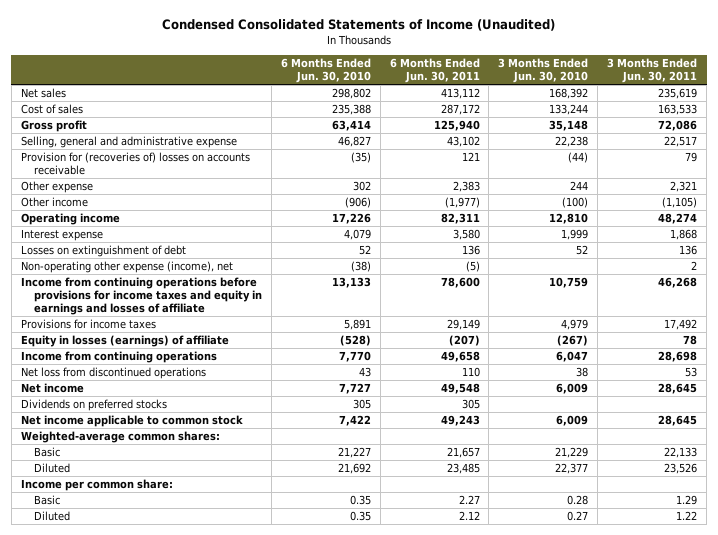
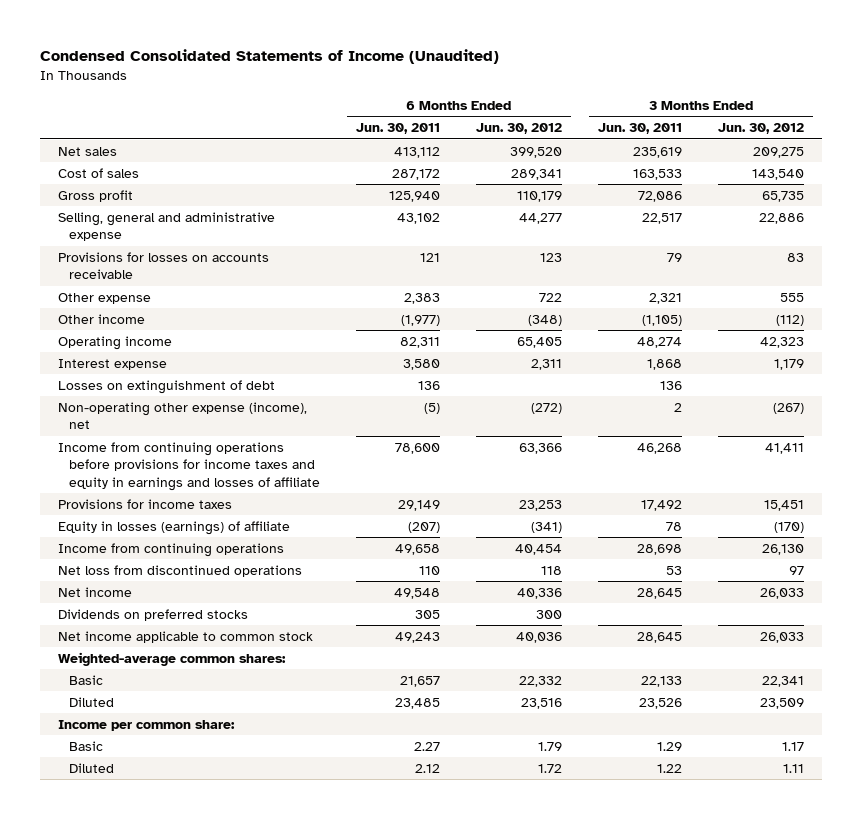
[280,58,371,84] 6 Months Ended Jun. 30, 2010 -> none
[498,58,589,84] 3 Months Ended Jun. 30, 2010 -> none
none -> [476,123,563,135] Jun. 30, 2012
none -> [718,123,805,135] Jun. 30, 2012
[20,152,250,176] Provision for (recoveries of) losses on accounts receivable -> [57,251,269,280] Provisions for losses on accounts receivable

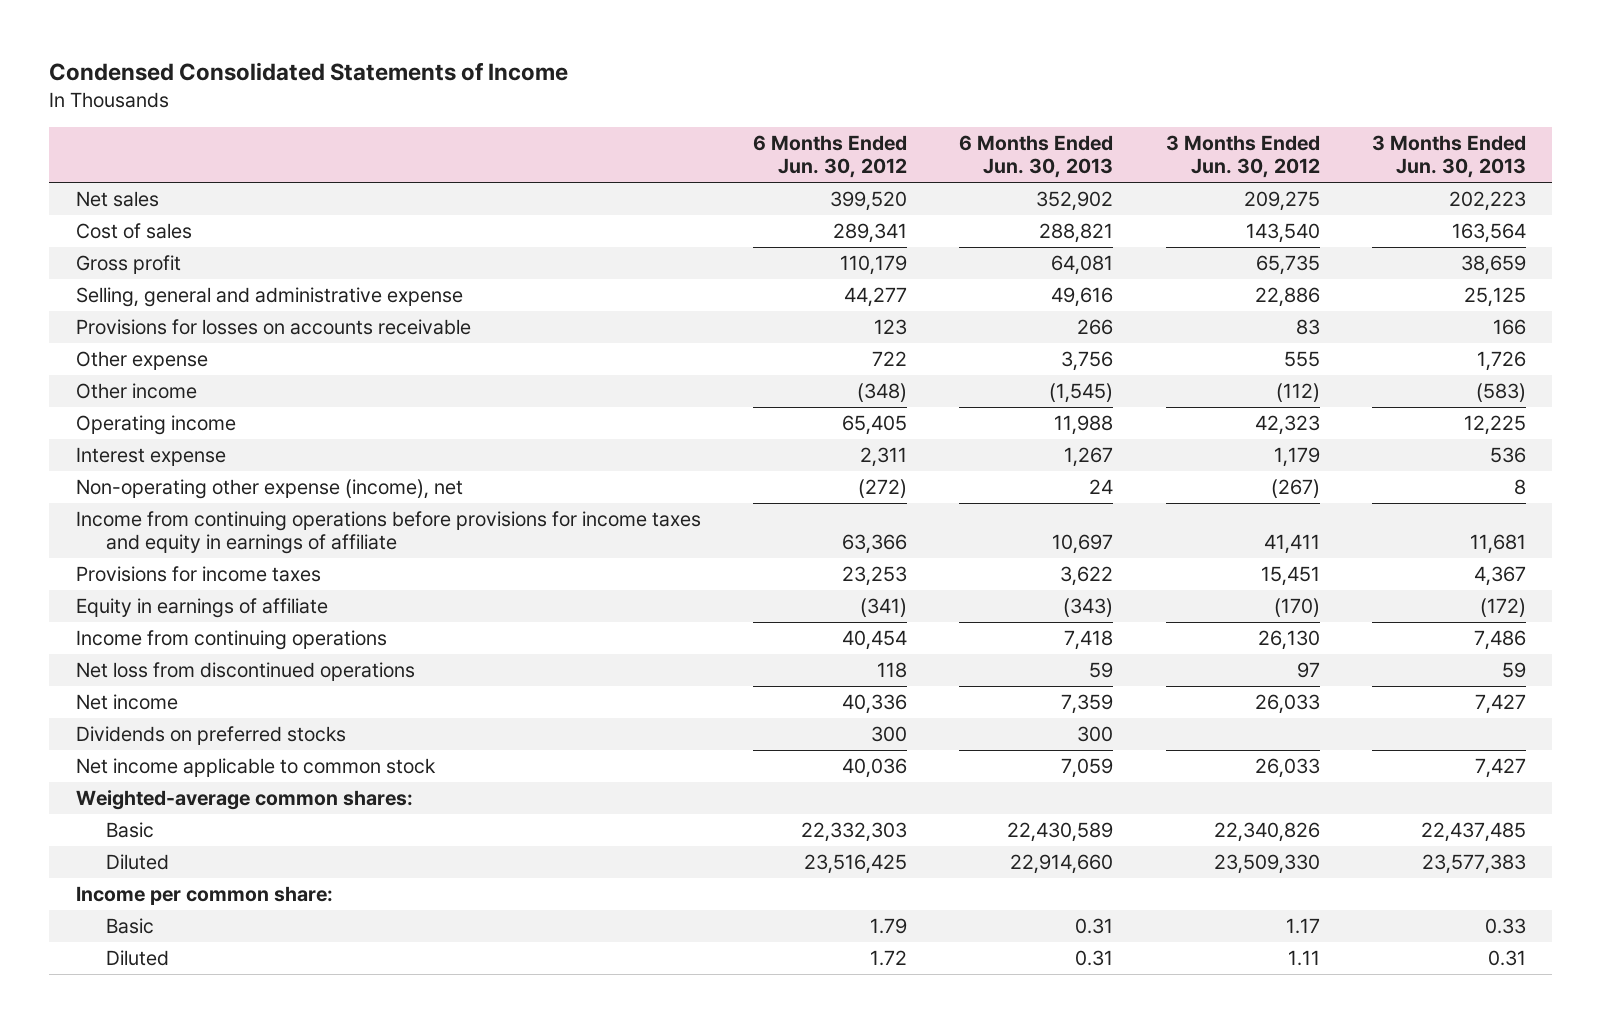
[39,49,499,65] Condensed Consolidated Statements of Income (Unaudited) -> [49,62,569,82] Condensed Consolidated Statements of Income
[356,123,441,135] Jun. 30, 2011 -> none
[598,123,683,135] Jun. 30, 2011 -> none
none -> [959,135,1114,179] 6 Months Ended Jun. 30, 2013
none -> [1372,135,1527,179] 3 Months Ended Jun. 30, 2013
[57,379,275,394] Losses on extinguishment of debt -> none
[57,441,321,491] Income from continuing operations before provisions for income taxes and equity in earnings and losses of affiliate -> [75,511,701,555] Income from continuing operations before provisions for income taxes and equity in earnings of affiliate
[57,520,290,535] Equity in losses (earnings) of affiliate -> [75,598,328,619] Equity in earnings of affiliate
[519,675,563,687] 22,332 -> [800,822,907,843] 22,332,303
[762,675,805,687] 22,341 -> [1213,822,1320,843] 22,340,826
[521,697,563,709] 23,516 -> [803,854,907,875] 23,516,425
[760,697,805,709] 23,509 -> [1213,854,1320,875] 23,509,330

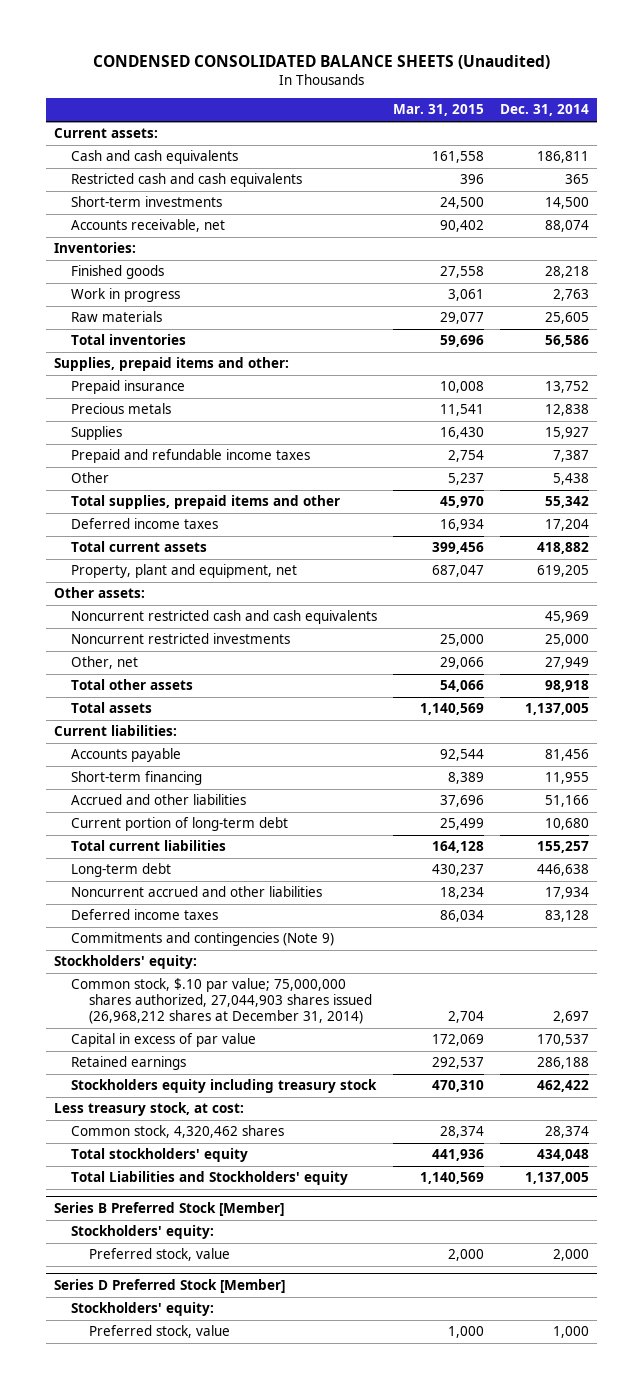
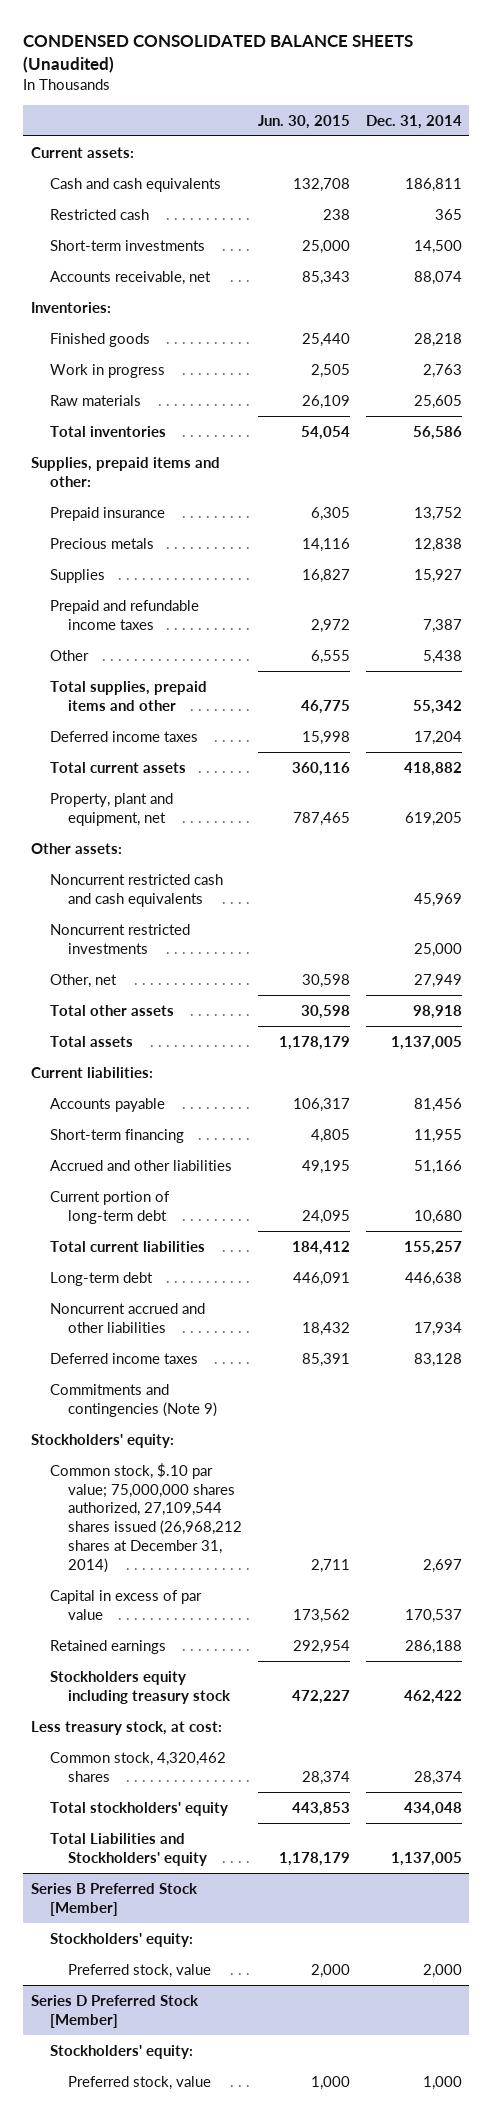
[393,104,485,117] Mar. 31, 2015 -> none
none -> [257,114,350,129] Jun. 30, 2015
[71,173,303,188] Restricted cash and cash equivalents -> [49,208,149,220] Restricted cash
[71,978,372,1024] Common stock, $.10 par value; 75,000,000 shares authorized, 27,044,903 shares issued (26,968,212 shares at December 31, 2014) -> [49,1462,242,1574] Common stock, $.10 par value; 75,000,000 shares authorized, 27,109,544 shares issued (26,968,212 shares at December 31, 2014)

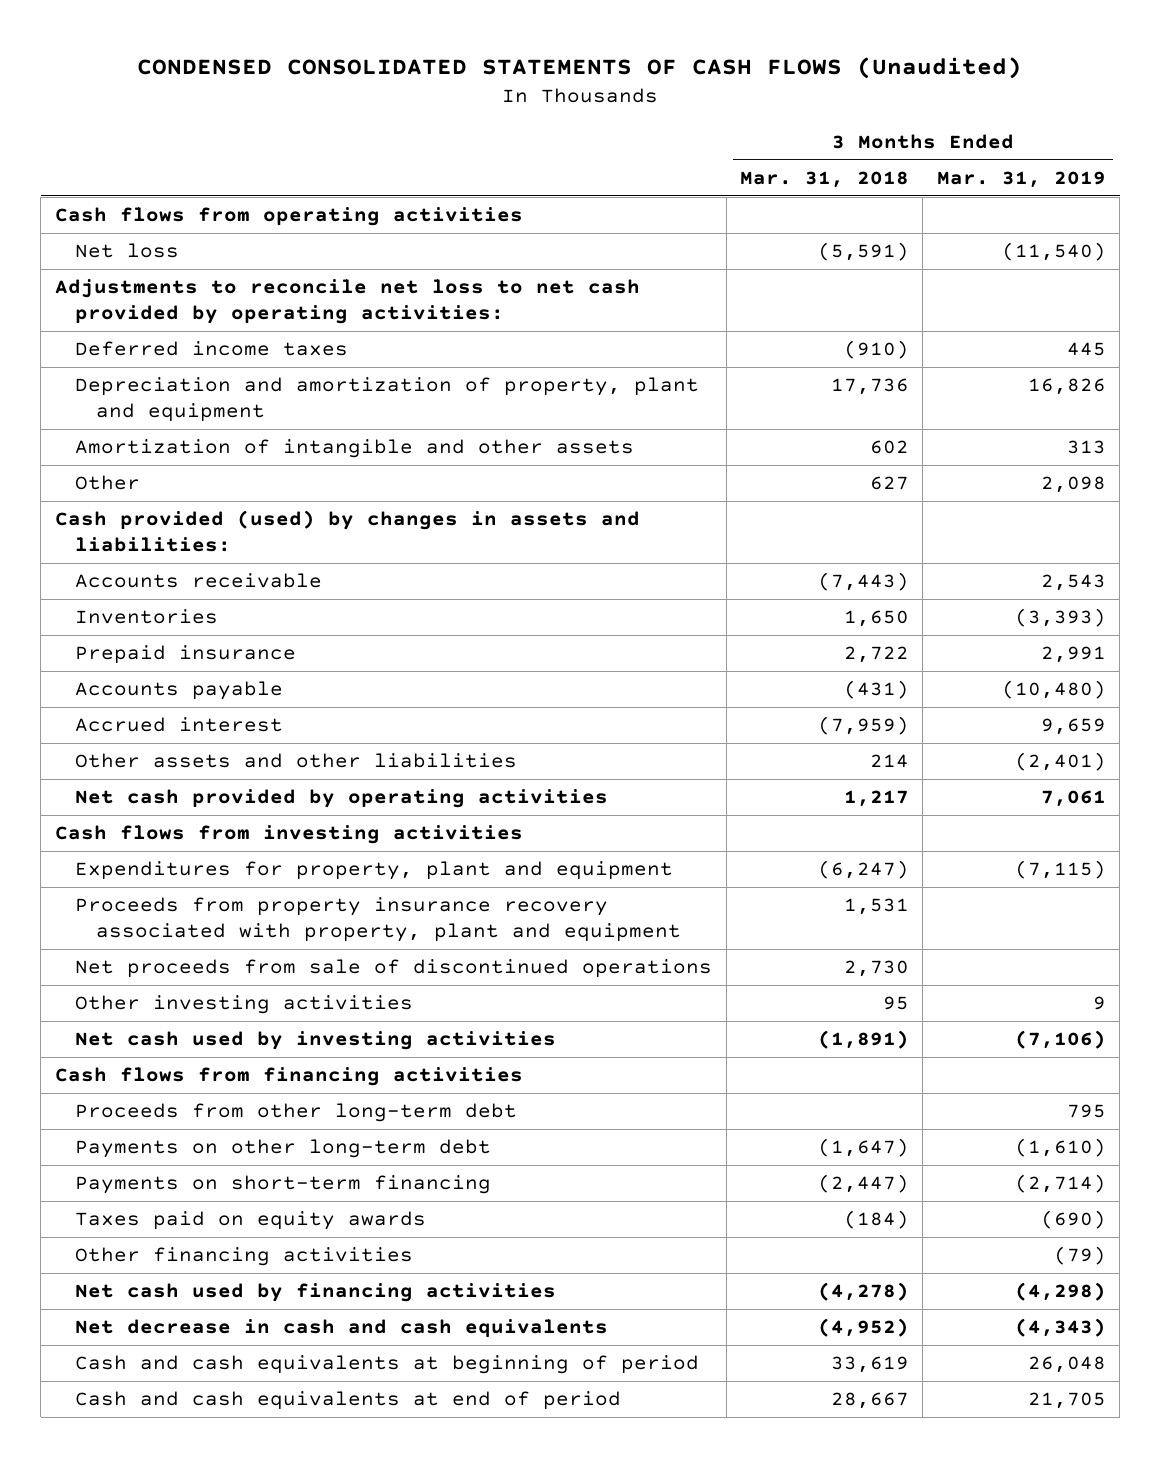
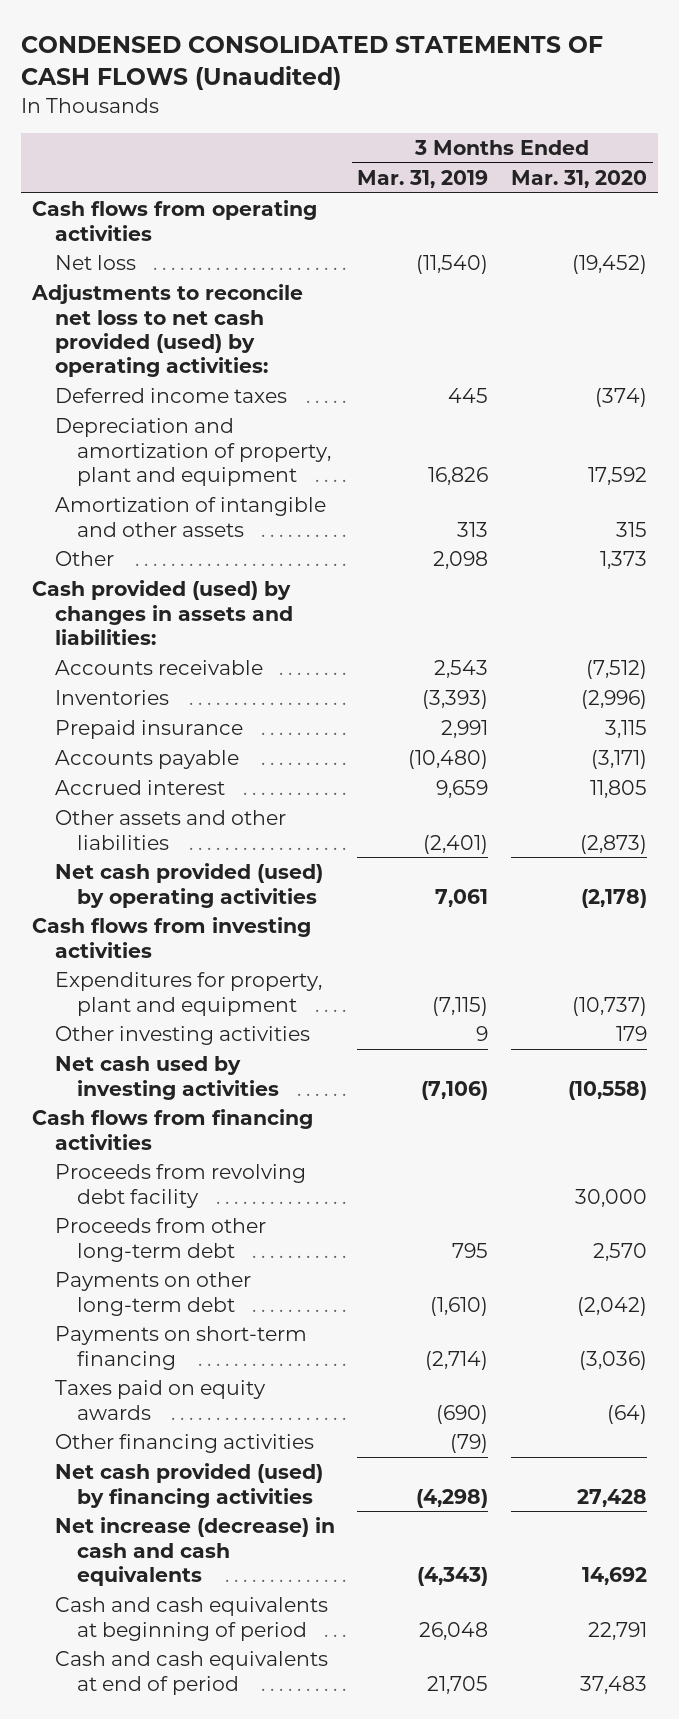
[740,170,910,188] Mar. 31, 2018 -> none
none -> [510,170,647,189] Mar. 31, 2020
[54,279,640,325] Adjustments to reconcile net loss to net cash provided by operating activities: -> [31,284,304,378] Adjustments to reconcile net loss to net cash provided (used) by operating activities:
[75,789,609,809] Net cash provided by operating activities -> [54,863,323,908] Net cash provided (used) by operating activities
[75,897,681,943] Proceeds from property insurance recovery associated with property, plant and equipment -> none
[75,959,713,979] Net proceeds from sale of discontinued operations -> none
none -> [54,1164,306,1208] Proceeds from revolving debt facility
[75,1283,557,1303] Net cash used by financing activities -> [54,1463,323,1508] Net cash provided (used) by financing activities
[75,1319,609,1338] Net decrease in cash and cash equivalents -> [54,1517,335,1586] Net increase (decrease) in cash and cash equivalents

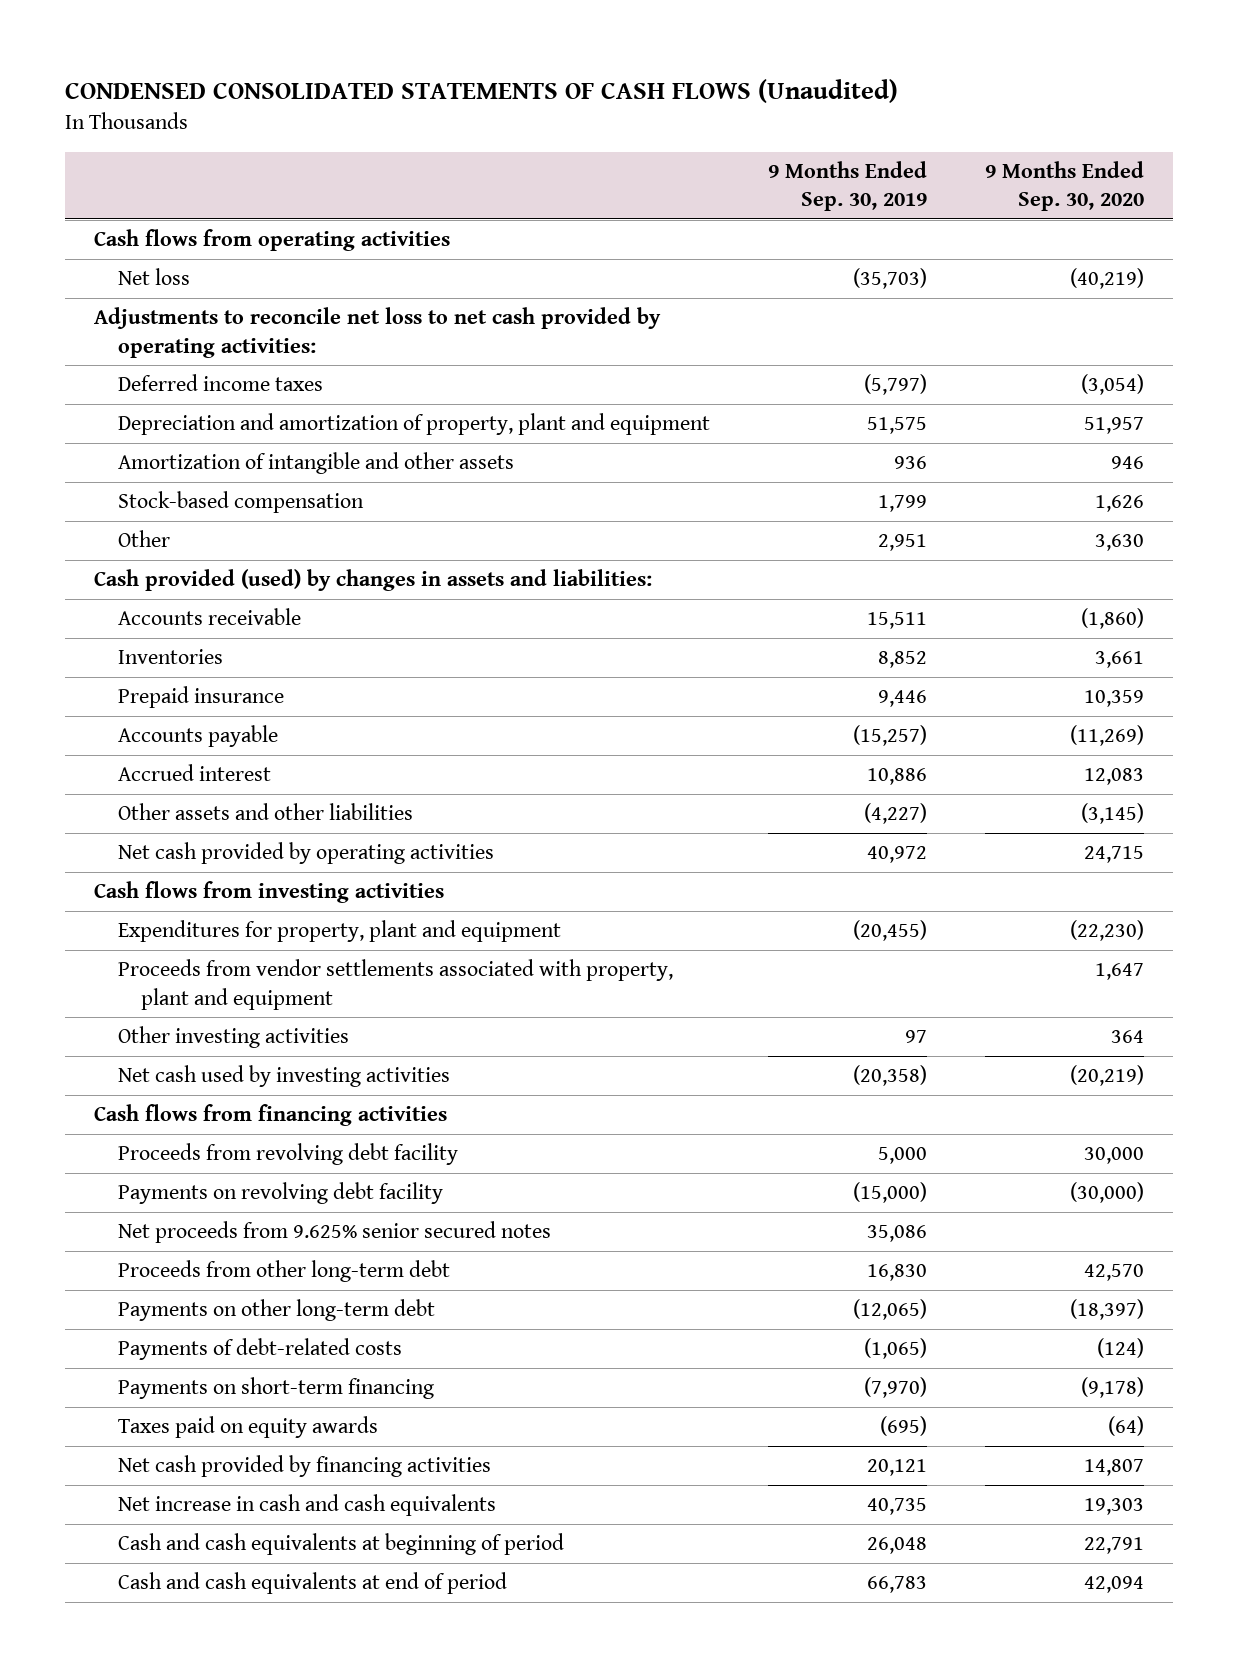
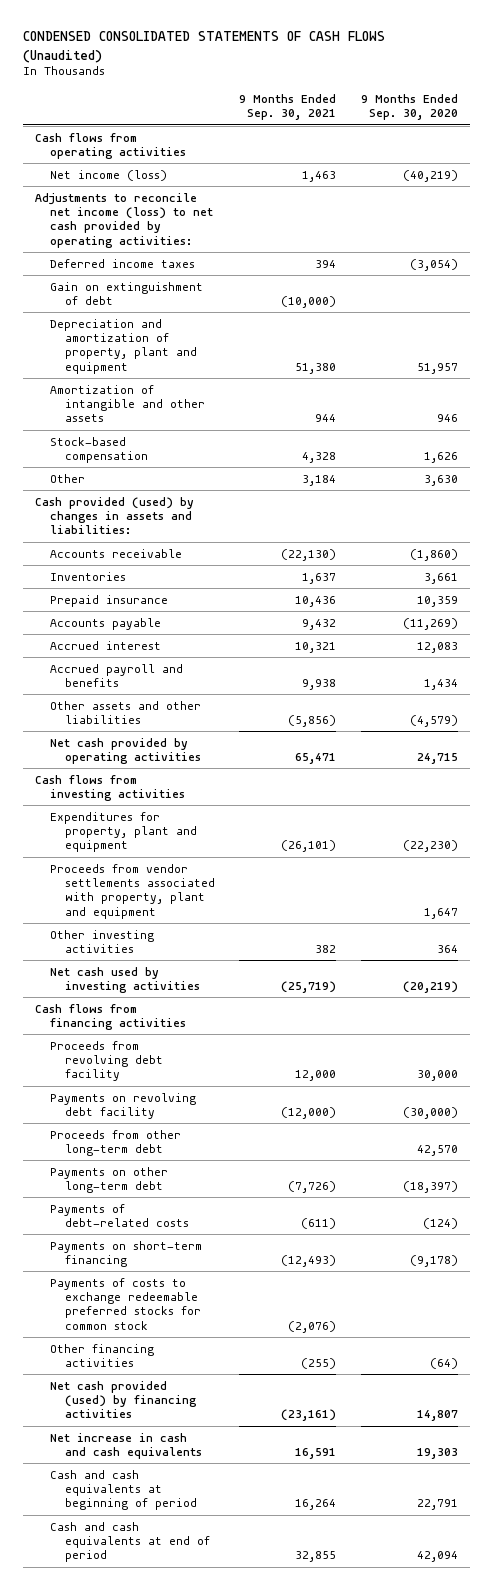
[767,160,927,212] 9 Months Ended Sep. 30, 2019 -> none
none -> [239,93,337,121] 9 Months Ended Sep. 30, 2021
[117,268,190,286] Net loss -> [49,169,167,181] Net income (loss)
[93,307,661,358] Adjustments to reconcile net loss to net cash provided by operating activities: -> [35,192,213,248] Adjustments to reconcile net income (loss) to net cash provided by operating activities:
none -> [49,281,203,305] Gain on extinguishment of debt
none -> [49,663,183,687] Accrued payroll and benefits
[1080,803,1144,825] (3,145) -> [409,714,458,727] (4,579)
[117,1221,551,1244] Net proceeds from 9.625% senior secured notes -> none
[117,1416,378,1439] Taxes paid on equity awards -> none
none -> [49,1277,201,1330] Payments of costs to exchange redeemable preferred stocks for common stock
none -> [49,1343,154,1367] Other financing activities
[117,1455,491,1478] Net cash provided by financing activities -> [49,1380,197,1419] Net cash provided (used) by financing activities

